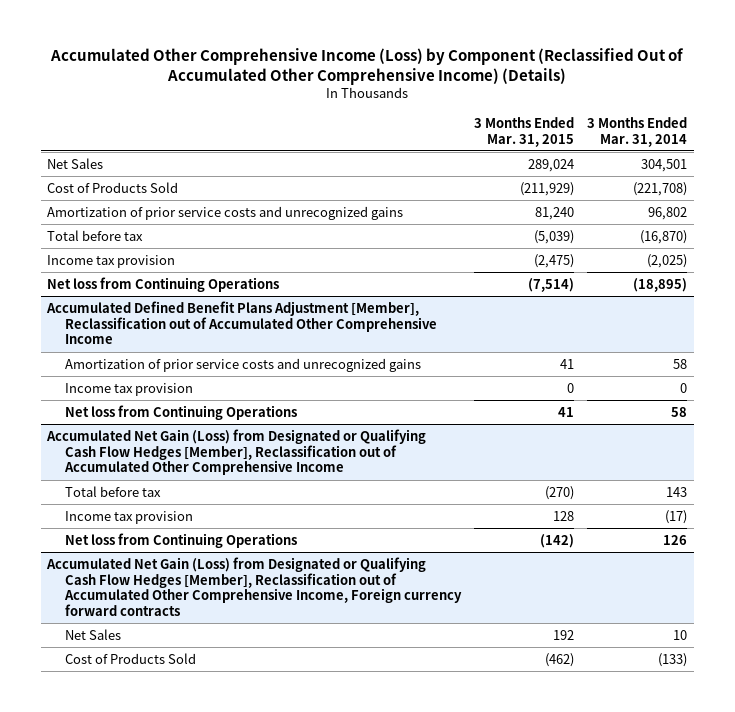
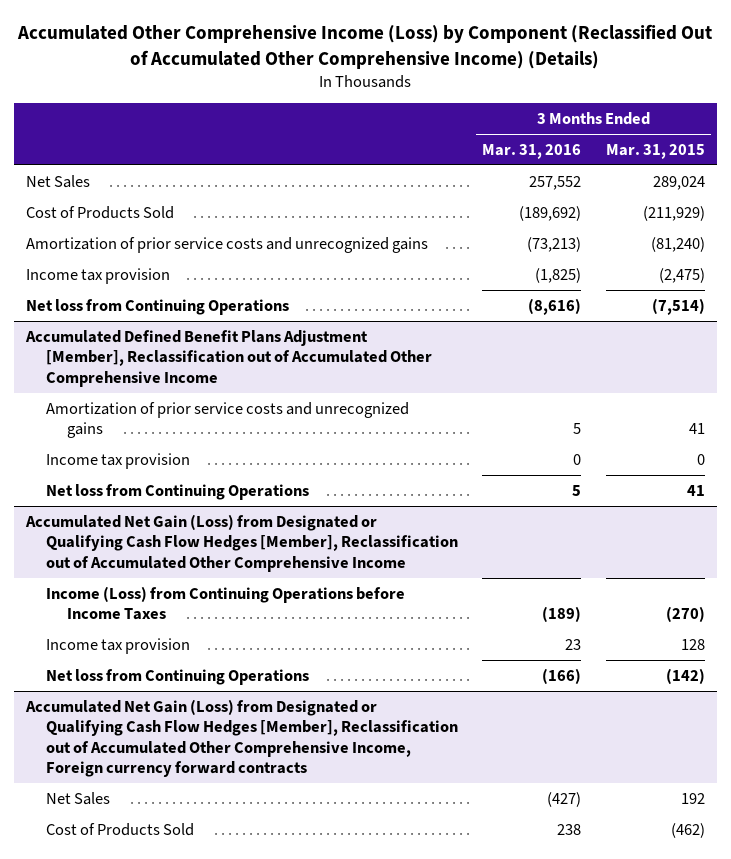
[587,116,688,147] 3 Months Ended Mar. 31, 2014 -> none
none -> [482,143,582,159] Mar. 31, 2016
[47,229,144,241] Total before tax -> none
[535,206,575,220] 81,240 -> [650,236,705,252] (81,240)
[64,485,161,497] Total before tax -> [46,585,406,621] Income (Loss) from Continuing Operations before Income Taxes

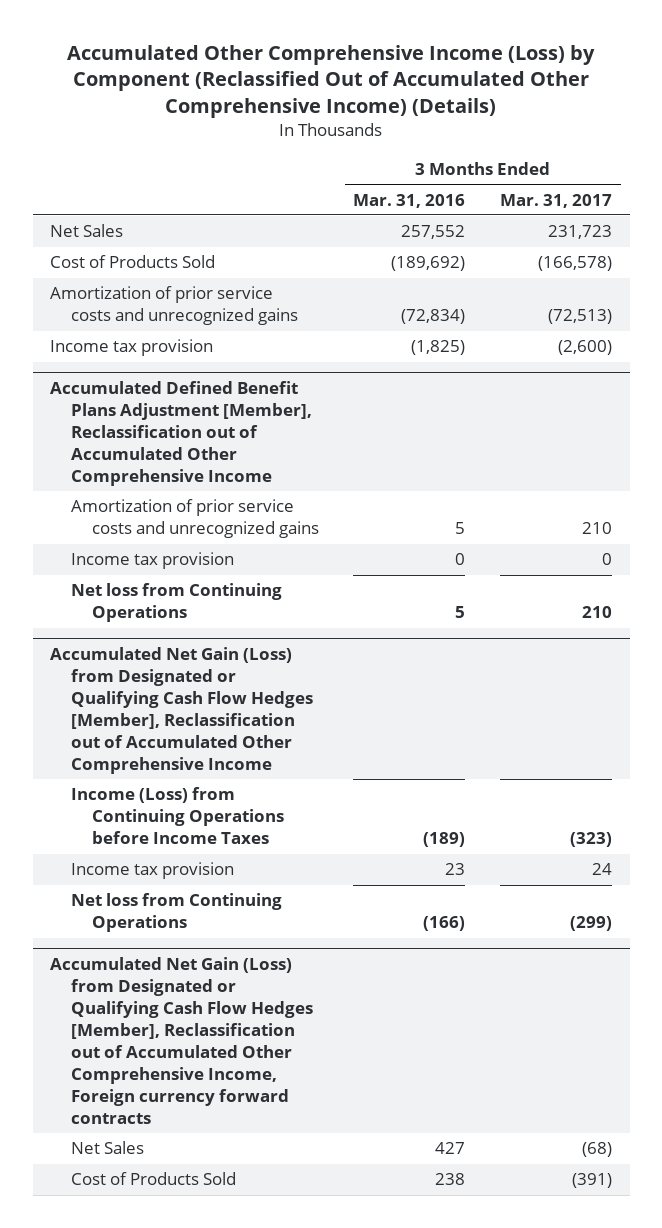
[605,143,705,159] Mar. 31, 2015 -> none
none -> [500,193,613,208] Mar. 31, 2017
[527,236,582,252] (73,213) -> [401,309,466,325] (72,834)
[25,298,289,315] Net loss from Continuing Operations -> none
[547,791,582,807] (427) -> [435,1142,466,1155] 427

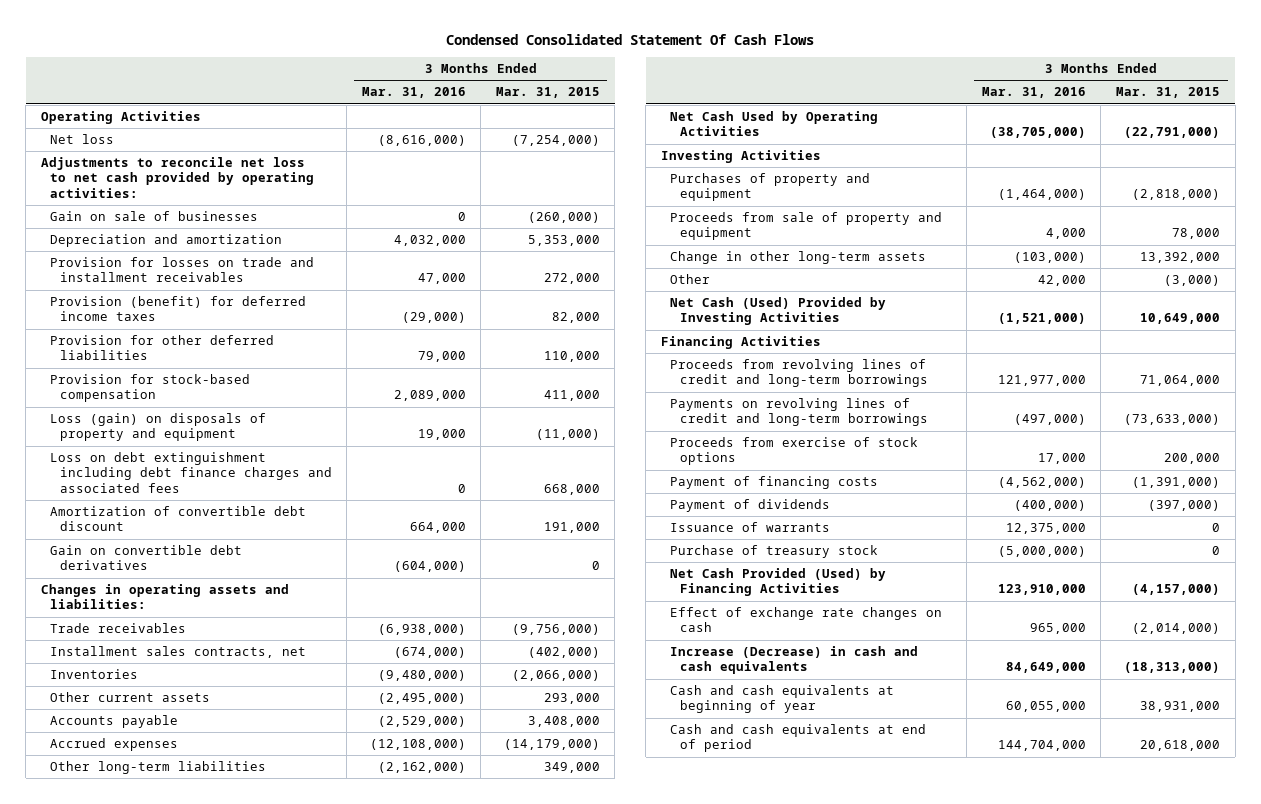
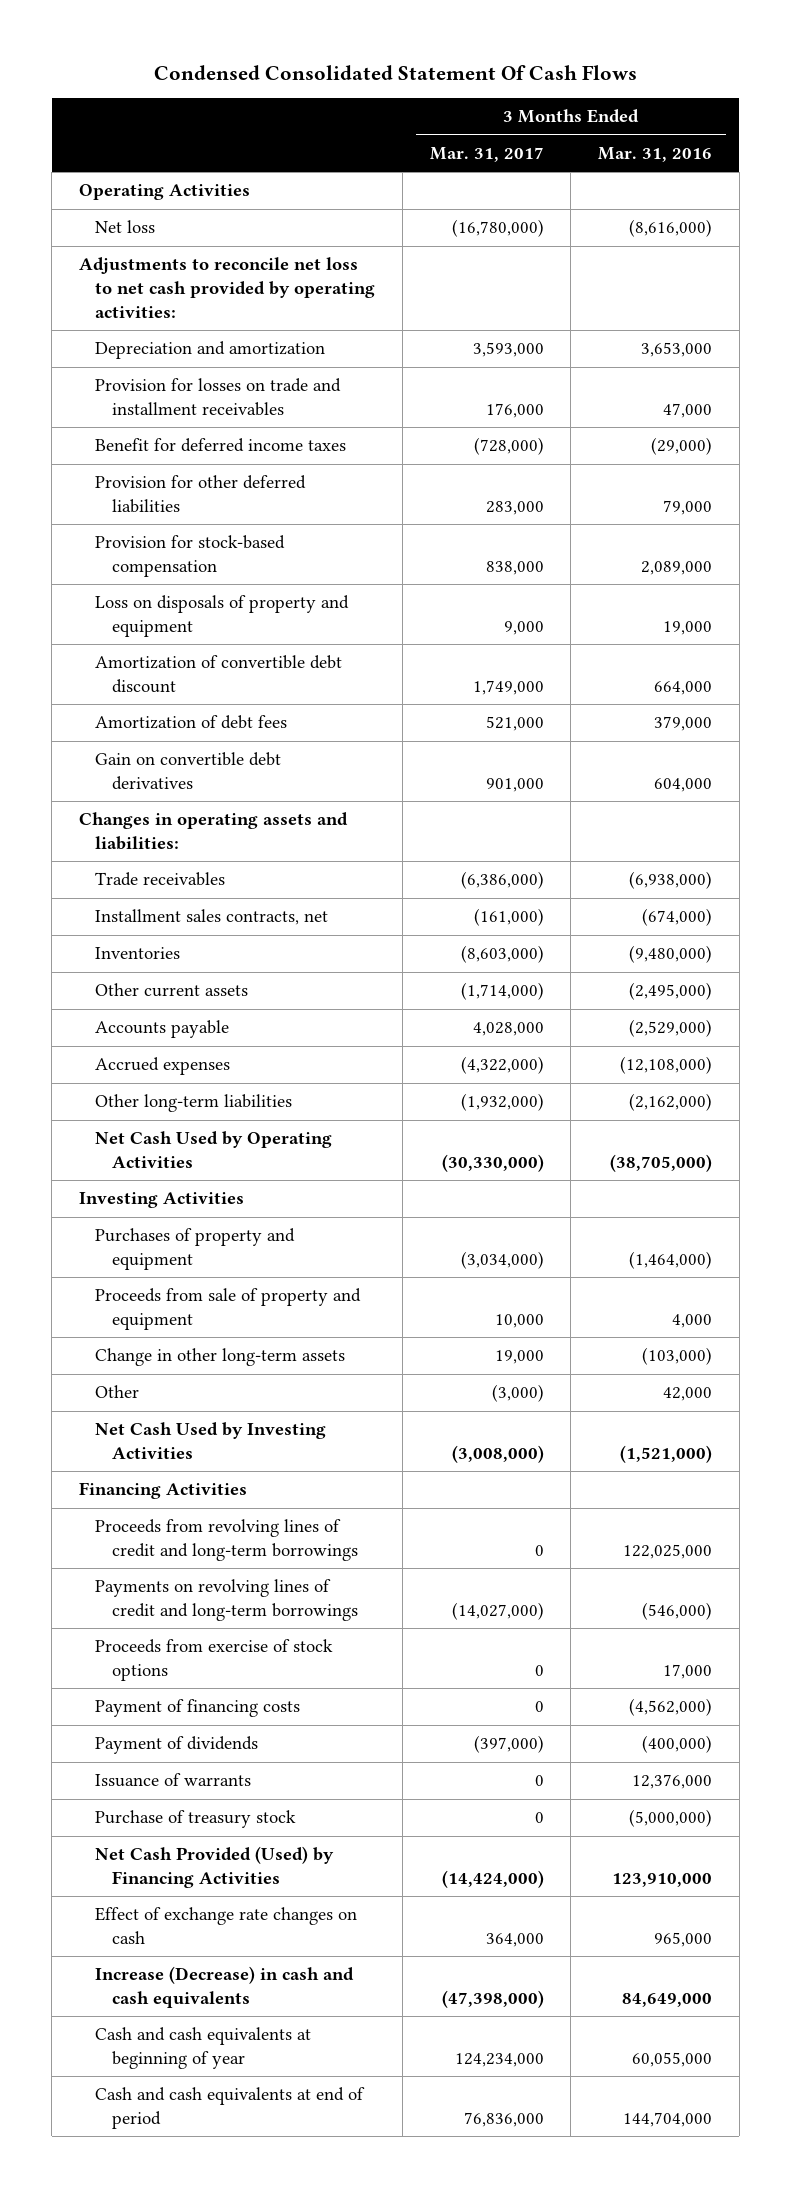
[495,87,600,99] Mar. 31, 2015 -> none
none -> [429,147,544,163] Mar. 31, 2017
[50,211,259,222] Gain on sale of businesses -> none
[393,235,466,247] 4,032,000 -> [641,342,713,358] 3,653,000
[50,296,307,322] Provision (benefit) for deferred income taxes -> [95,438,347,453] Benefit for deferred income taxes
[50,452,332,493] Loss on debt extinguishment including debt finance charges and associated fees -> none
[50,413,267,442] Loss (gain) on disposals of property and equipment -> [95,595,350,637] Loss on disposals of property and equipment
none -> [95,715,288,730] Amortization of debt fees
[393,561,466,573] (604,000) -> [654,777,713,792] 604,000
[670,297,887,326] Net Cash (Used) Provided by Investing Activities -> [95,1422,327,1459] Net Cash Used by Investing Activities
[997,375,1086,387] 121,977,000 -> [623,1543,713,1559] 122,025,000
[1013,414,1086,426] (497,000) -> [642,1601,713,1620] (546,000)
[1005,523,1086,535] 12,375,000 -> [632,1774,713,1790] 12,376,000

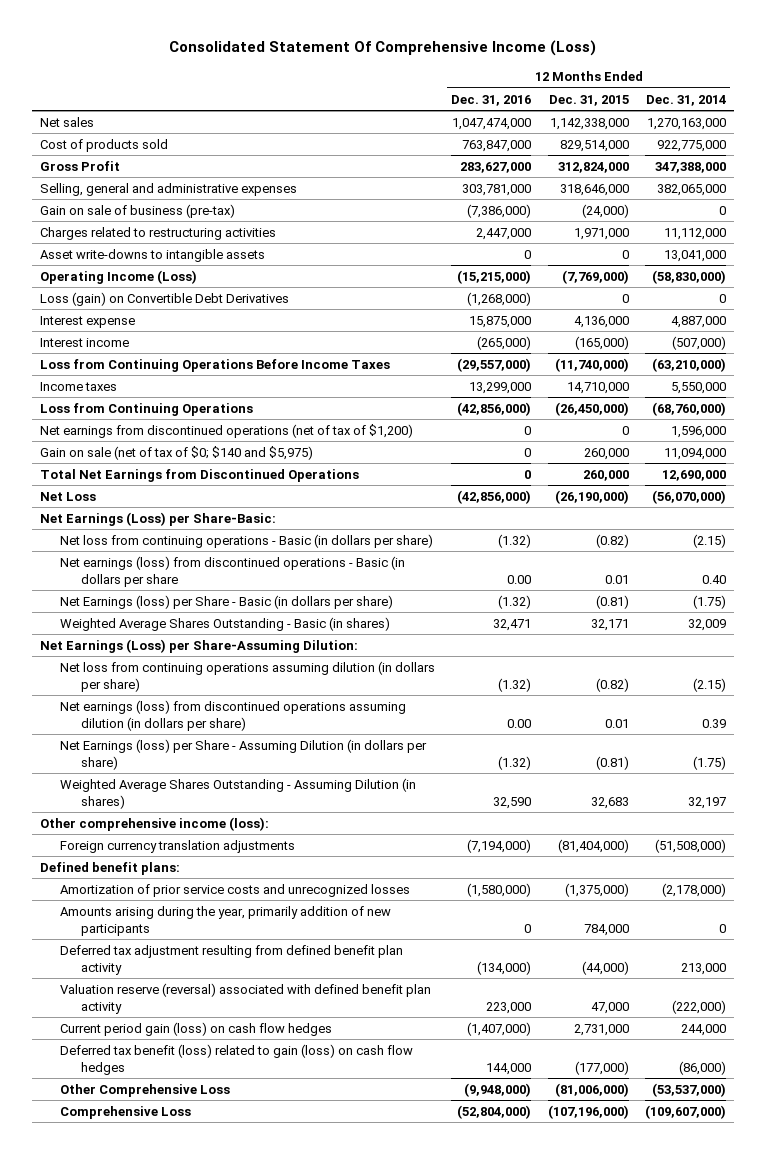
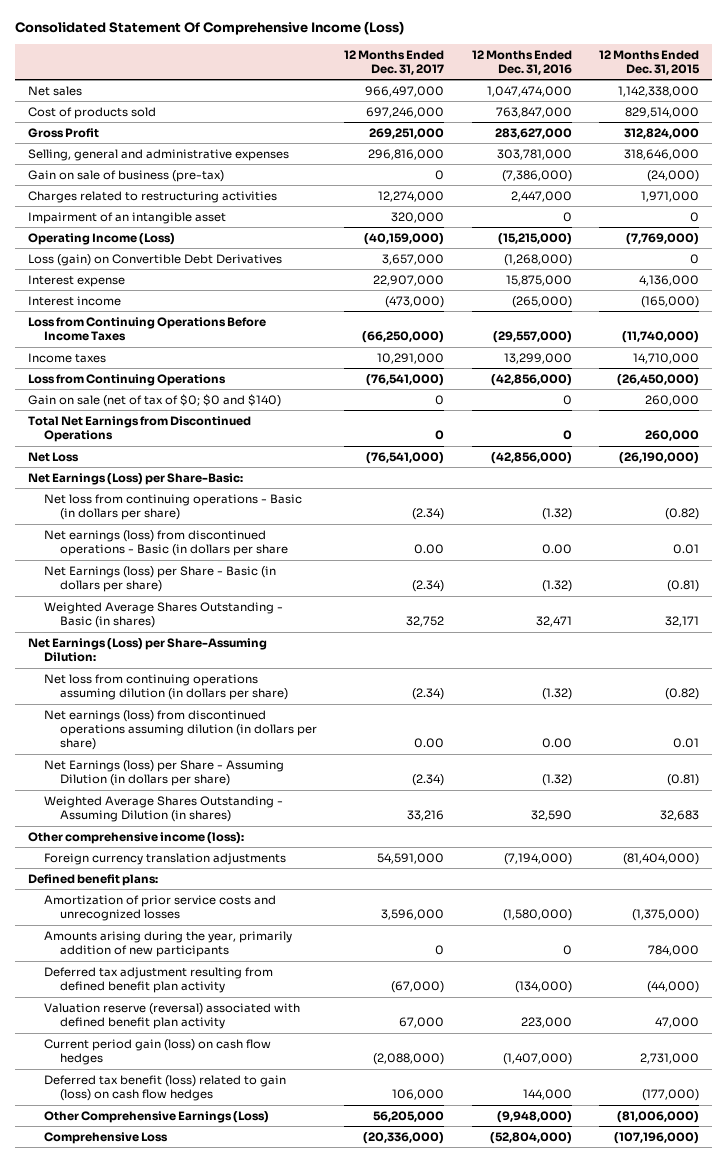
[645,94,726,106] Dec. 31, 2014 -> none
none -> [344,49,445,75] 12 Months Ended Dec. 31, 2017
[39,248,265,262] Asset write-downs to intangible assets -> [28,211,227,224] Impairment of an intangible asset
[39,423,413,438] Net earnings from discontinued operations (net of tax of $1,200) -> none
[39,445,313,460] Gain on sale (net of tax of $0; $140 and $5,975) -> [28,393,282,407] Gain on sale (net of tax of $0; $0 and $140)
[60,1083,231,1097] Other Comprehensive Loss -> [44,1110,270,1123] Other Comprehensive Earnings (Loss)

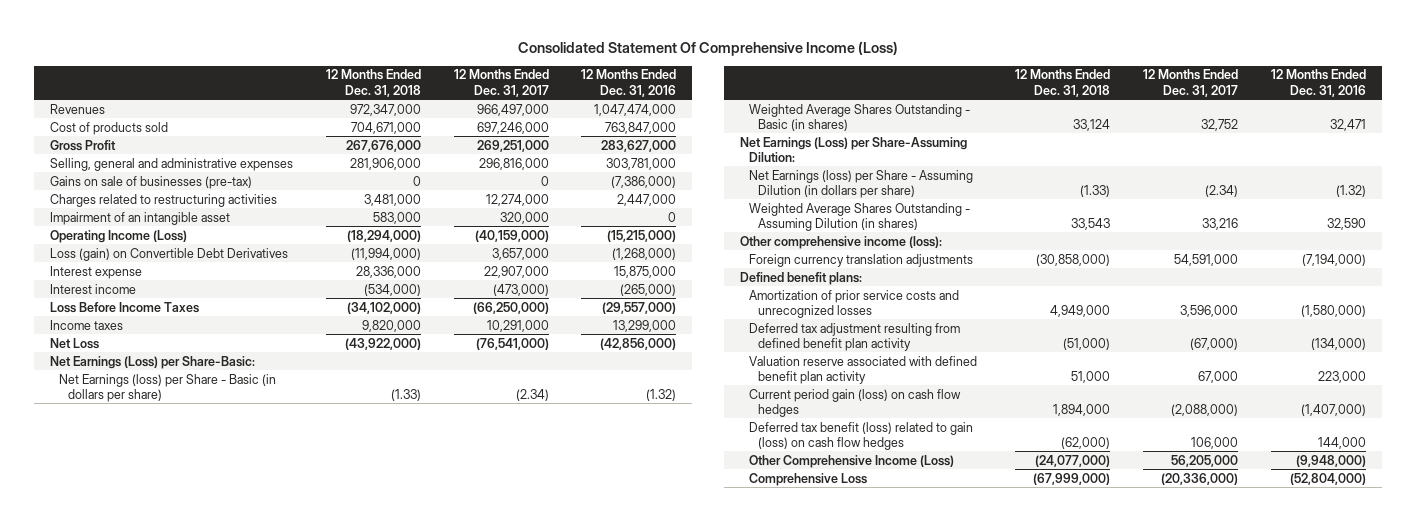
[598,49,700,75] 12 Months Ended Dec. 31, 2015 -> none
none -> [325,69,421,97] 12 Months Ended Dec. 31, 2018
[28,85,83,96] Net sales -> [50,103,106,114] Revenues
[28,169,225,182] Gain on sale of business (pre-tax) -> [50,175,253,189] Gains on sale of businesses (pre-tax)
[28,316,267,342] Loss from Continuing Operations Before Income Taxes -> [50,301,200,313] Loss Before Income Taxes
[28,373,227,386] Loss from Continuing Operations -> none
[28,393,282,407] Gain on sale (net of tax of $0; $0 and $140) -> none
[28,415,252,443] Total Net Earnings from Discontinued Operations -> none
[44,493,303,521] Net loss from continuing operations - Basic (in dollars per share) -> none
[44,529,289,557] Net earnings (loss) from discontinued operations - Basic (in dollars per share -> none
[44,673,289,701] Net loss from continuing operations assuming dilution (in dollars per share) -> none
[44,709,318,751] Net earnings (loss) from discontinued operations assuming dilution (in dollars per share) -> none
[44,930,293,958] Amounts arising during the year, primarily addition of new participants -> none
[44,1002,301,1030] Valuation reserve (reversal) associated with defined benefit plan activity -> [748,355,977,384] Valuation reserve associated with defined benefit plan activity
[44,1110,270,1123] Other Comprehensive Earnings (Loss) -> [748,454,954,468] Other Comprehensive Income (Loss)

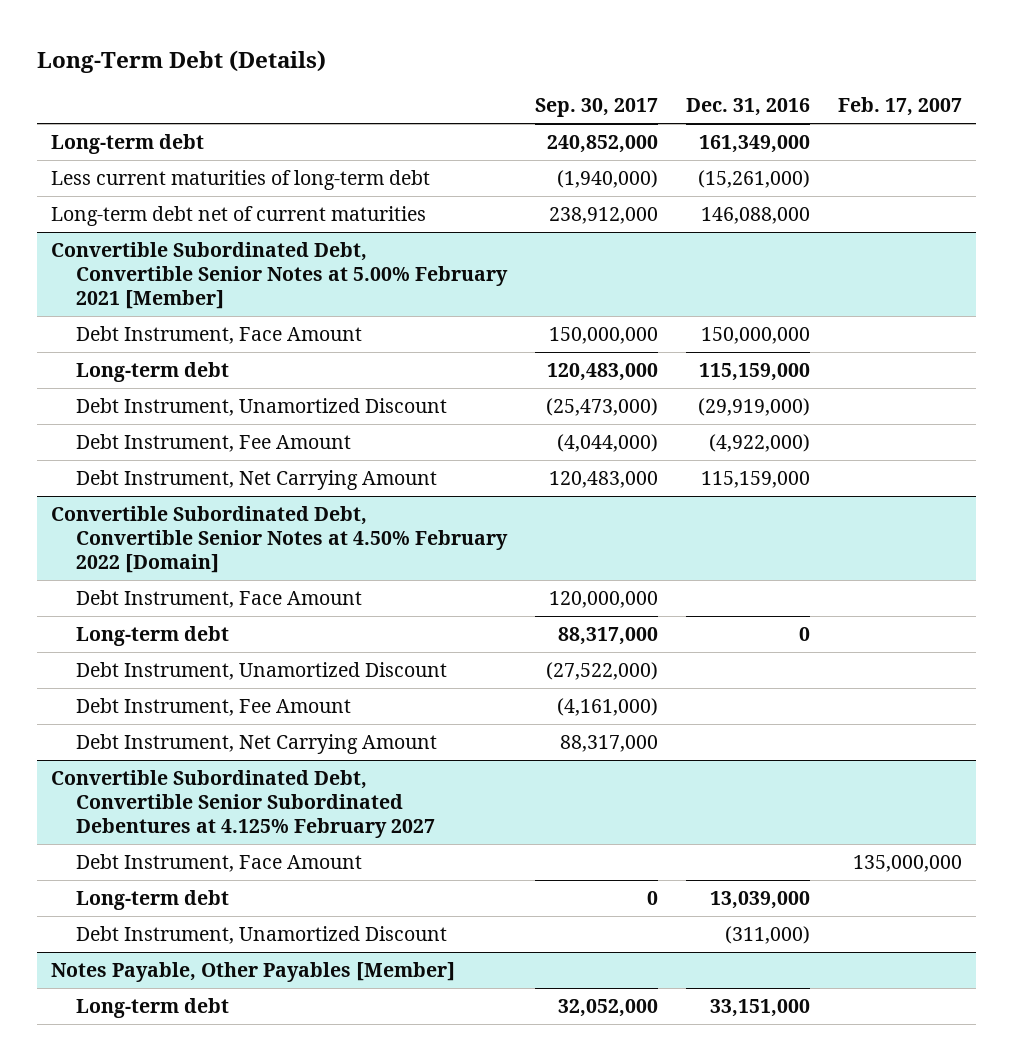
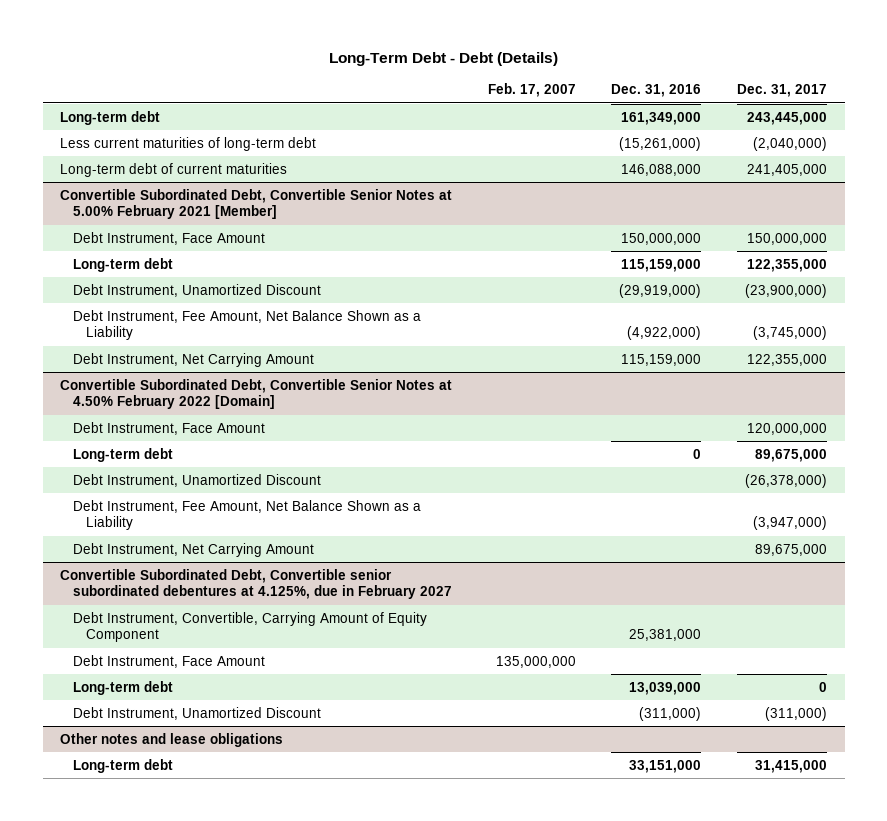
[37,49,327,73] Long-Term Debt (Details) -> [328,52,558,67] Long-Term Debt - Debt (Details)
[535,98,659,118] Sep. 30, 2017 -> none
none -> [737,84,828,98] Dec. 31, 2017
[51,206,427,227] Long-term debt net of current maturities -> [60,162,288,177] Long-term debt of current maturities
[76,434,352,453] Debt Instrument, Fee Amount -> [73,309,422,341] Debt Instrument, Fee Amount, Net Balance Shown as a Liability
[76,698,352,717] Debt Instrument, Fee Amount -> [73,499,422,531] Debt Instrument, Fee Amount, Net Balance Shown as a Liability
[51,770,436,838] Convertible Subordinated Debt, Convertible Senior Subordinated Debentures at 4.125% February 2027 -> [60,568,453,600] Convertible Subordinated Debt, Convertible senior subordinated debentures at 4.125%, due in February 2027
none -> [73,611,428,643] Debt Instrument, Convertible, Carrying Amount of Equity Component
[51,962,456,983] Notes Payable, Other Payables [Member] -> [60,732,284,747] Other notes and lease obligations

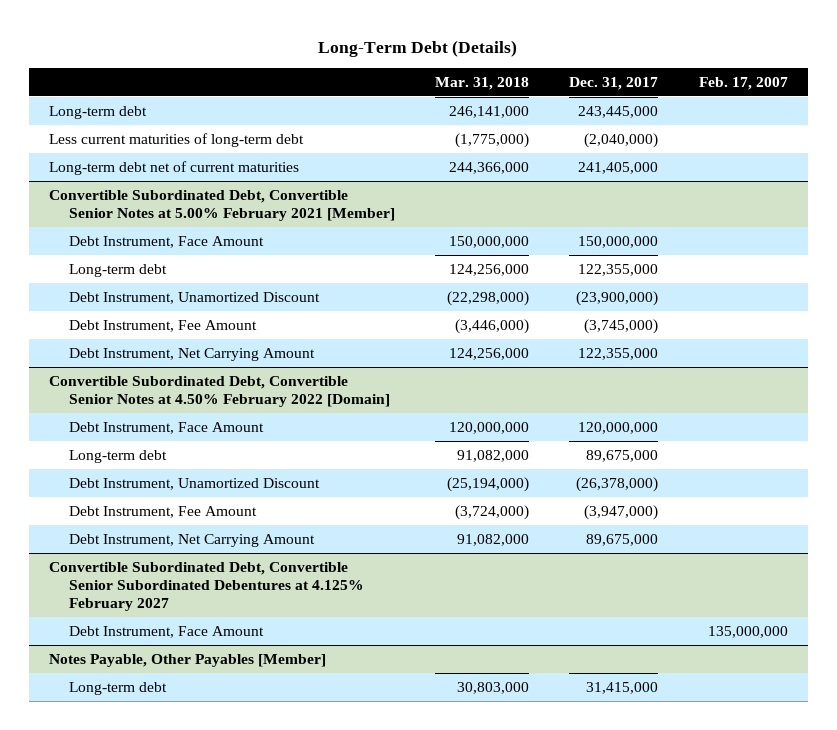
[328,52,558,67] Long-Term Debt - Debt (Details) -> [318,39,518,57] Long-Term Debt (Details)
[611,84,702,98] Dec. 31, 2016 -> none
none -> [435,77,530,91] Mar. 31, 2018
[60,162,288,177] Long-term debt of current maturities -> [49,160,300,175] Long-term debt net of current maturities
[73,309,422,341] Debt Instrument, Fee Amount, Net Balance Shown as a Liability -> [68,319,257,332] Debt Instrument, Fee Amount
[73,499,422,531] Debt Instrument, Fee Amount, Net Balance Shown as a Liability -> [68,505,257,518] Debt Instrument, Fee Amount
[73,611,428,643] Debt Instrument, Convertible, Carrying Amount of Equity Component -> none
[60,568,453,600] Convertible Subordinated Debt, Convertible senior subordinated debentures at 4.125%, due in February 2027 -> [49,561,364,611] Convertible Subordinated Debt, Convertible Senior Subordinated Debentures at 4.125% February 2027
[73,680,174,695] Long-term debt -> none
[73,706,322,720] Debt Instrument, Unamortized Discount -> none
[60,732,284,747] Other notes and lease obligations -> [49,653,327,667] Notes Payable, Other Payables [Member]

